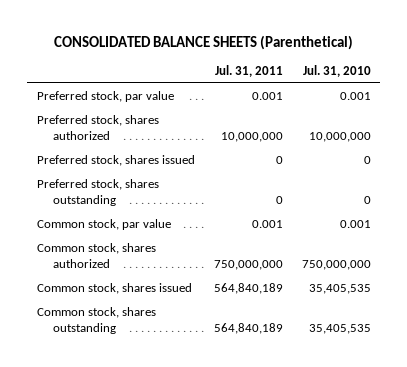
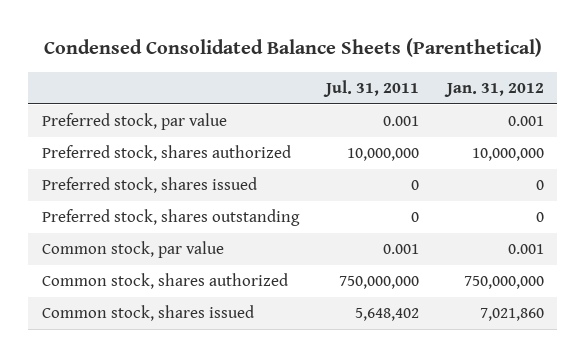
[53,34,353,50] CONSOLIDATED BALANCE SHEETS (Parenthetical) -> [43,38,542,58] Condensed Consolidated Balance Sheets (Parenthetical)
[302,64,371,77] Jul. 31, 2010 -> none
none -> [443,82,544,97] Jan. 31, 2012
[36,306,156,335] Common stock, shares outstanding -> none
[213,282,283,294] 564,840,189 -> [355,308,420,322] 5,648,402

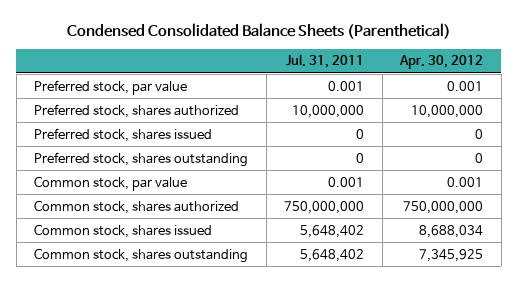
[443,82,544,97] Jan. 31, 2012 -> none
none -> [399,55,484,70] Apr. 30, 2012
none -> [34,247,249,263] Common stock, shares outstanding

